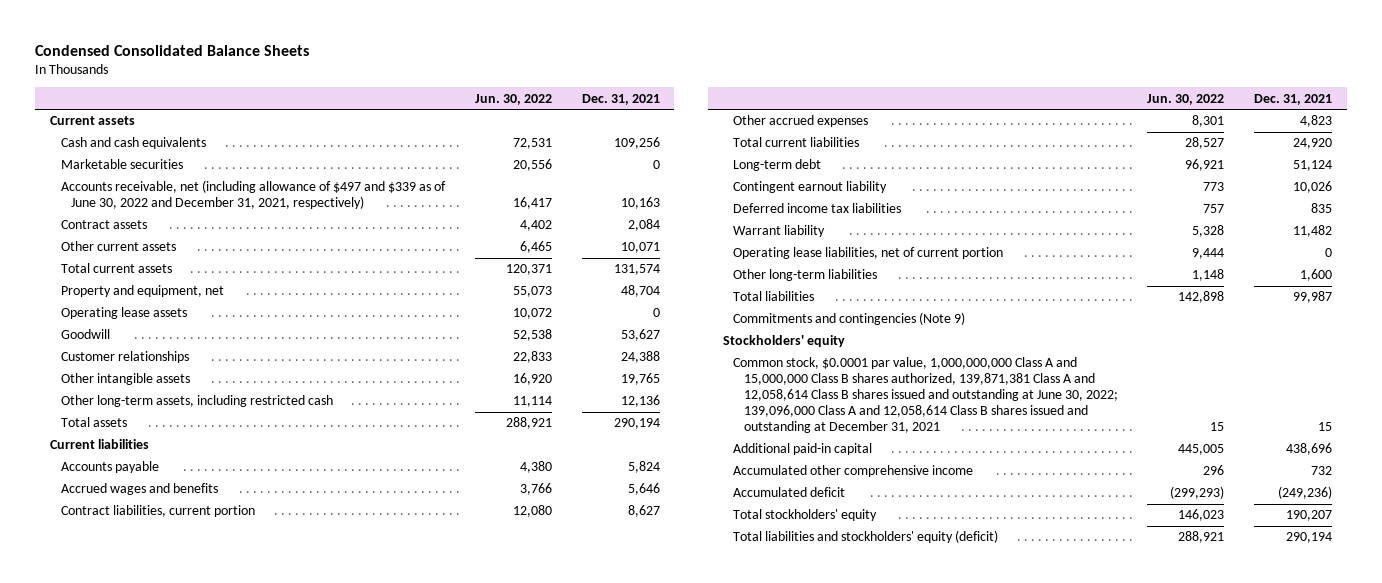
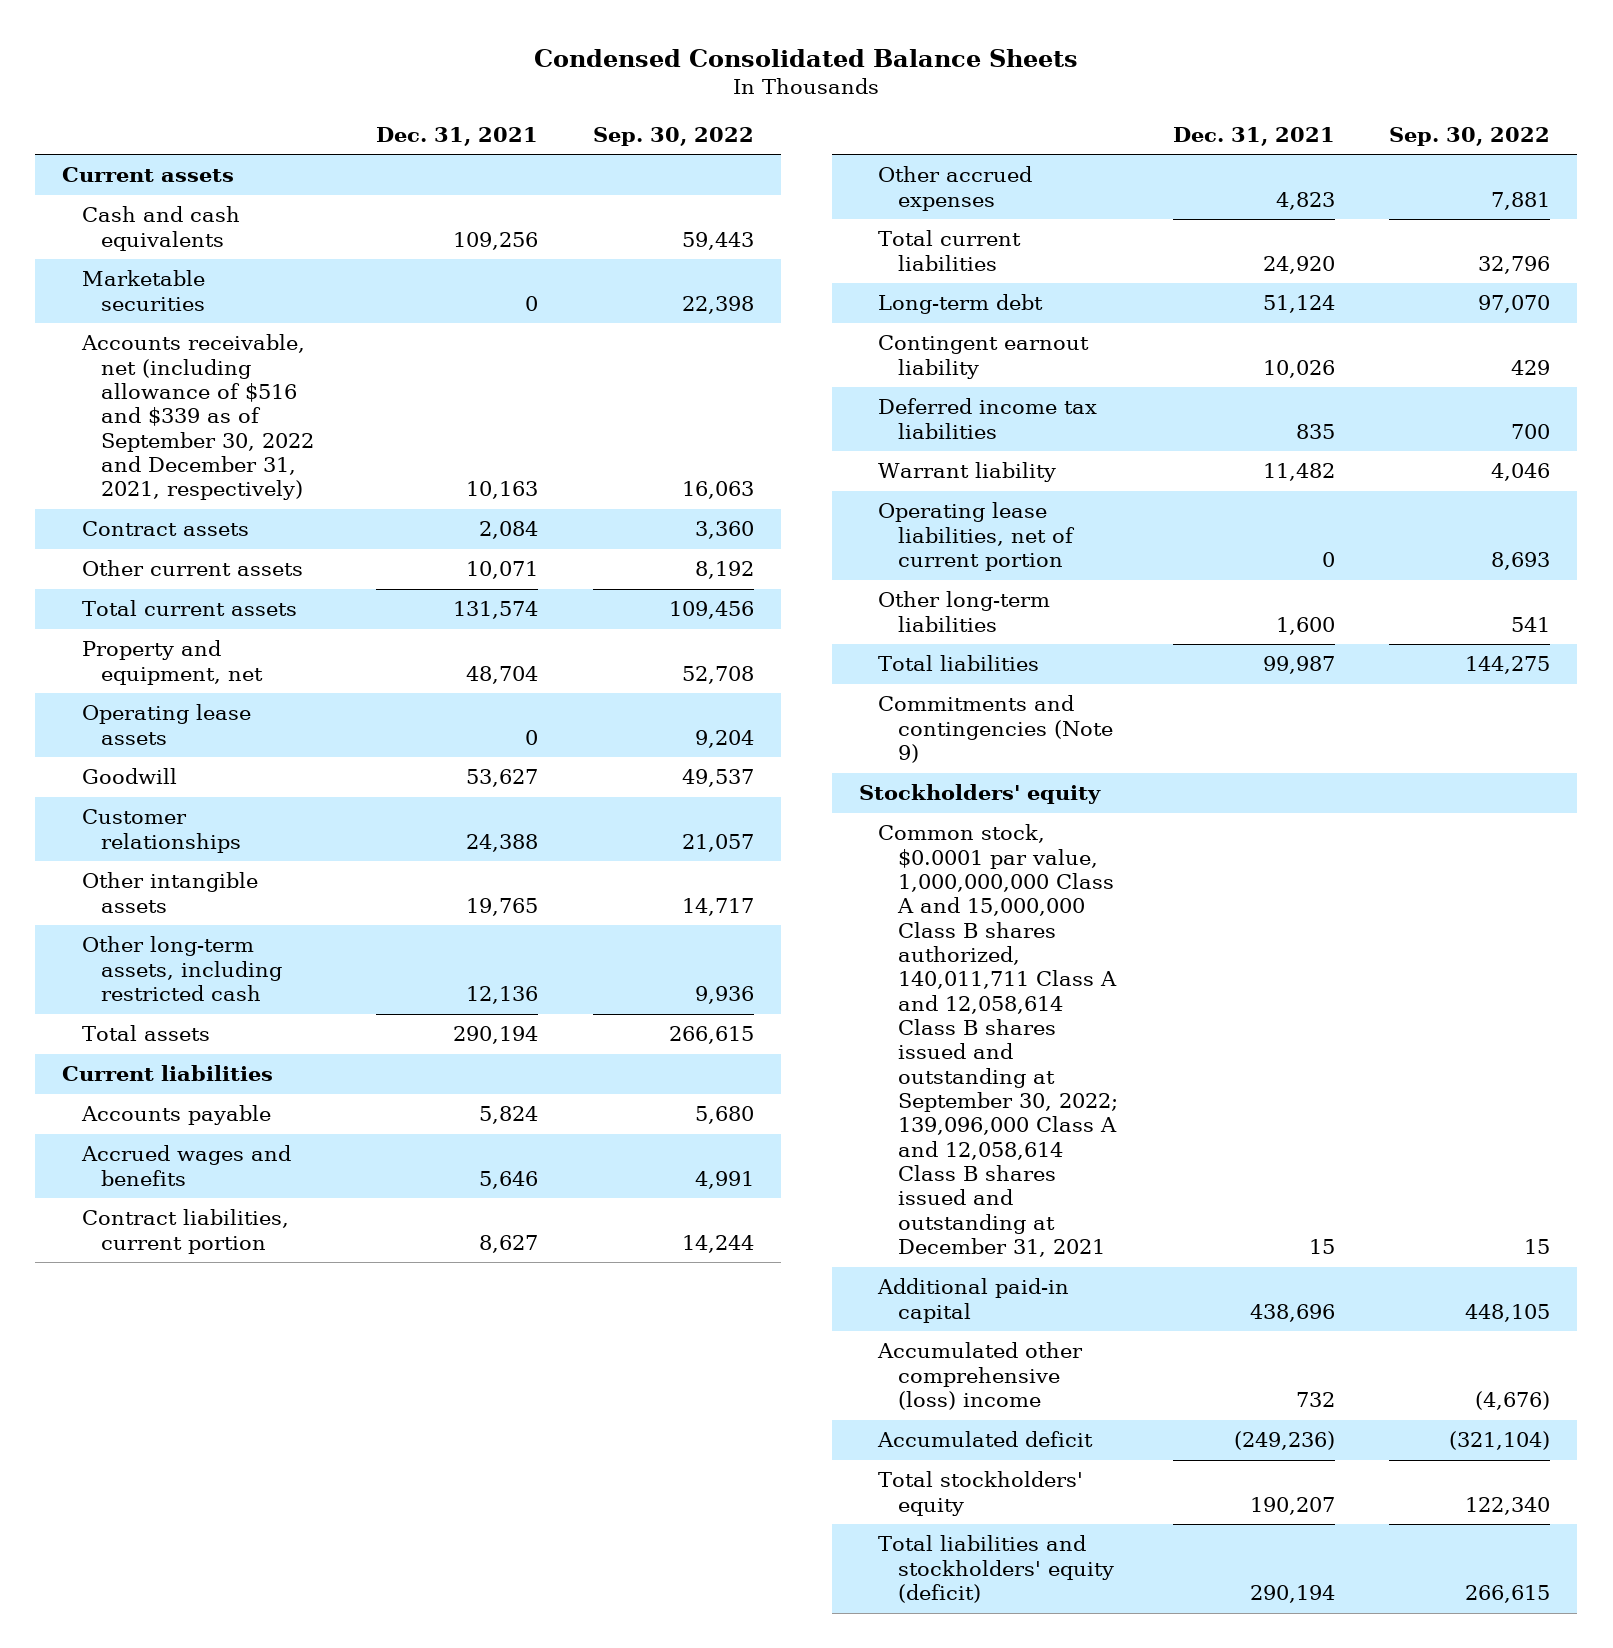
[474,93,552,105] Jun. 30, 2022 -> none
none -> [592,126,754,146] Sep. 30, 2022
[60,180,446,210] Accounts receivable, net (including allowance of $497 and $339 as of June 30, 2022 and December 31, 2021, respectively) -> [80,334,315,501] Accounts receivable, net (including allowance of $516 and $339 as of September 30, 2022 and December 31, 2021, respectively)
[733,357,1118,434] Common stock, $0.0001 par value, 1,000,000,000 Class A and 15,000,000 Class B shares authorized, 139,871,381 Class A and 12,058,614 Class B shares issued and outstanding at June 30, 2022; 139,096,000 Class A and 12,058,614 Class B shares issued and outstanding at December 31, 2021 -> [878,824,1118,1258] Common stock, $0.0001 par value, 1,000,000,000 Class A and 15,000,000 Class B shares authorized, 140,011,711 Class A and 12,058,614 Class B shares issued and outstanding at September 30, 2022; 139,096,000 Class A and 12,058,614 Class B shares issued and outstanding at December 31, 2021
[733,465,974,478] Accumulated other comprehensive income -> [877,1342,1084,1411] Accumulated other comprehensive (loss) income

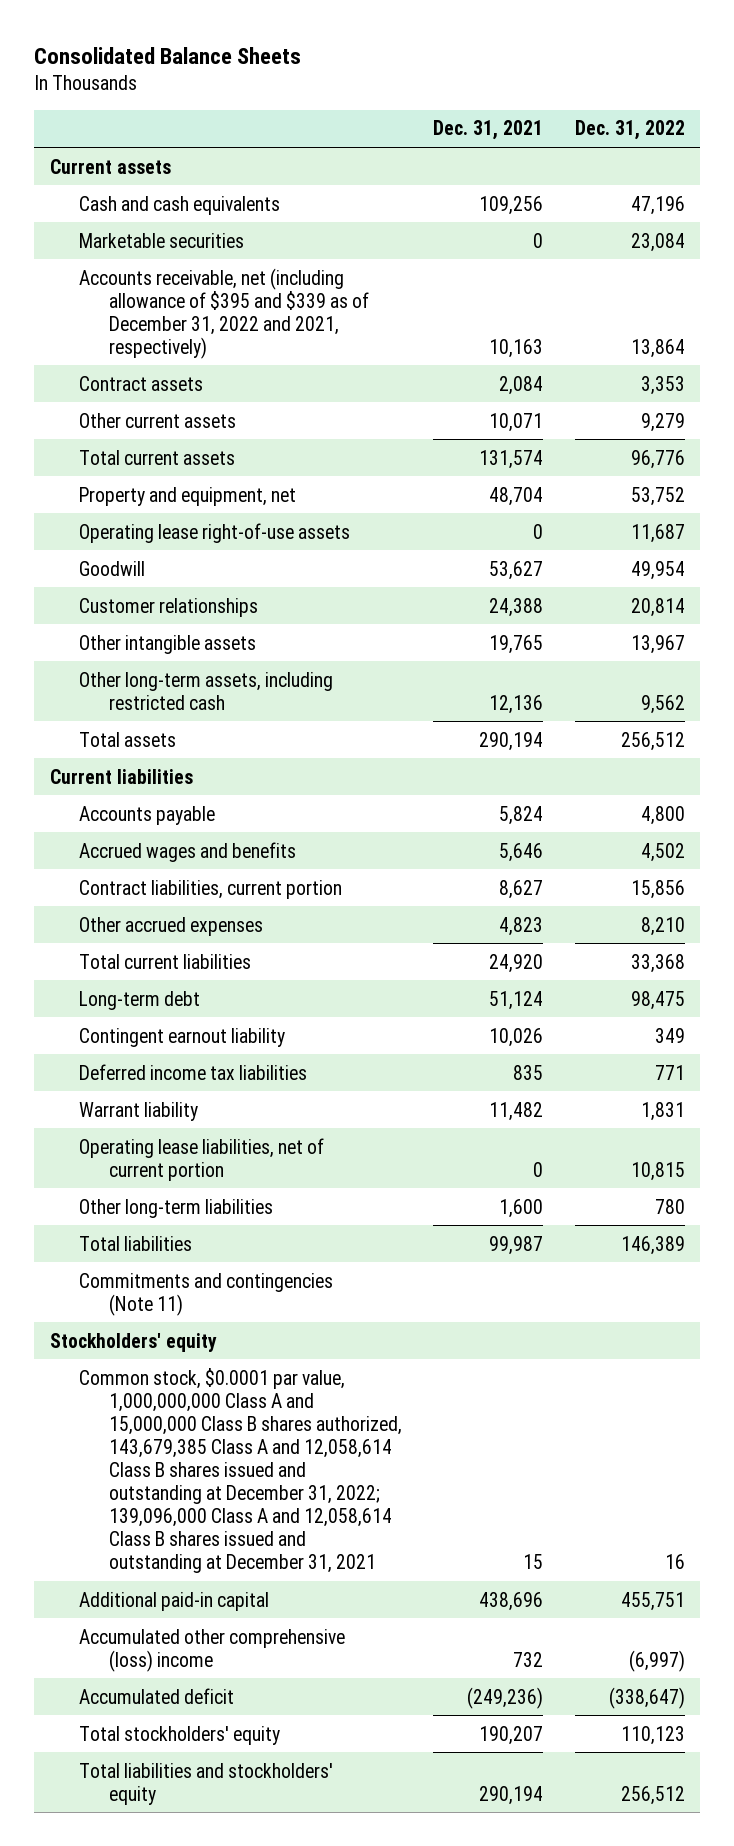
[534,48,1079,67] Condensed Consolidated Balance Sheets -> [33,47,301,65] Consolidated Balance Sheets
[592,126,754,146] Sep. 30, 2022 -> none
none -> [574,120,685,141] Dec. 31, 2022
[80,334,315,501] Accounts receivable, net (including allowance of $516 and $339 as of September 30, 2022 and December 31, 2021, respectively) -> [79,267,370,359] Accounts receivable, net (including allowance of $395 and $339 as of December 31, 2022 and 2021, respectively)
[81,704,251,745] Operating lease assets -> [79,522,351,543] Operating lease right-of-use assets
[878,695,1113,764] Commitments and contingencies (Note 9) -> [79,1272,334,1316] Commitments and contingencies (Note 11)
[878,824,1118,1258] Common stock, $0.0001 par value, 1,000,000,000 Class A and 15,000,000 Class B shares authorized, 140,011,711 Class A and 12,058,614 Class B shares issued and outstanding at September 30, 2022; 139,096,000 Class A and 12,058,614 Class B shares issued and outstanding at December 31, 2021 -> [79,1367,403,1573] Common stock, $0.0001 par value, 1,000,000,000 Class A and 15,000,000 Class B shares authorized, 143,679,385 Class A and 12,058,614 Class B shares issued and outstanding at December 31, 2022; 139,096,000 Class A and 12,058,614 Class B shares issued and outstanding at December 31, 2021
[878,1535,1114,1604] Total liabilities and stockholders' equity (deficit) -> [79,1762,334,1805] Total liabilities and stockholders' equity

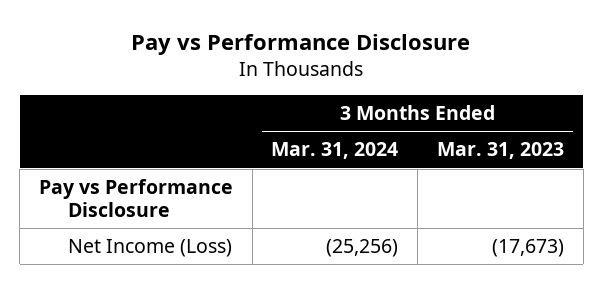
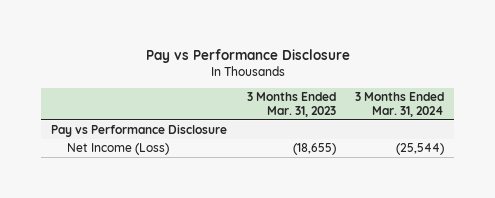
[326,239,399,258] (25,256) -> [396,143,445,156] (25,544)
[491,239,564,258] (17,673) -> [292,143,336,156] (18,655)

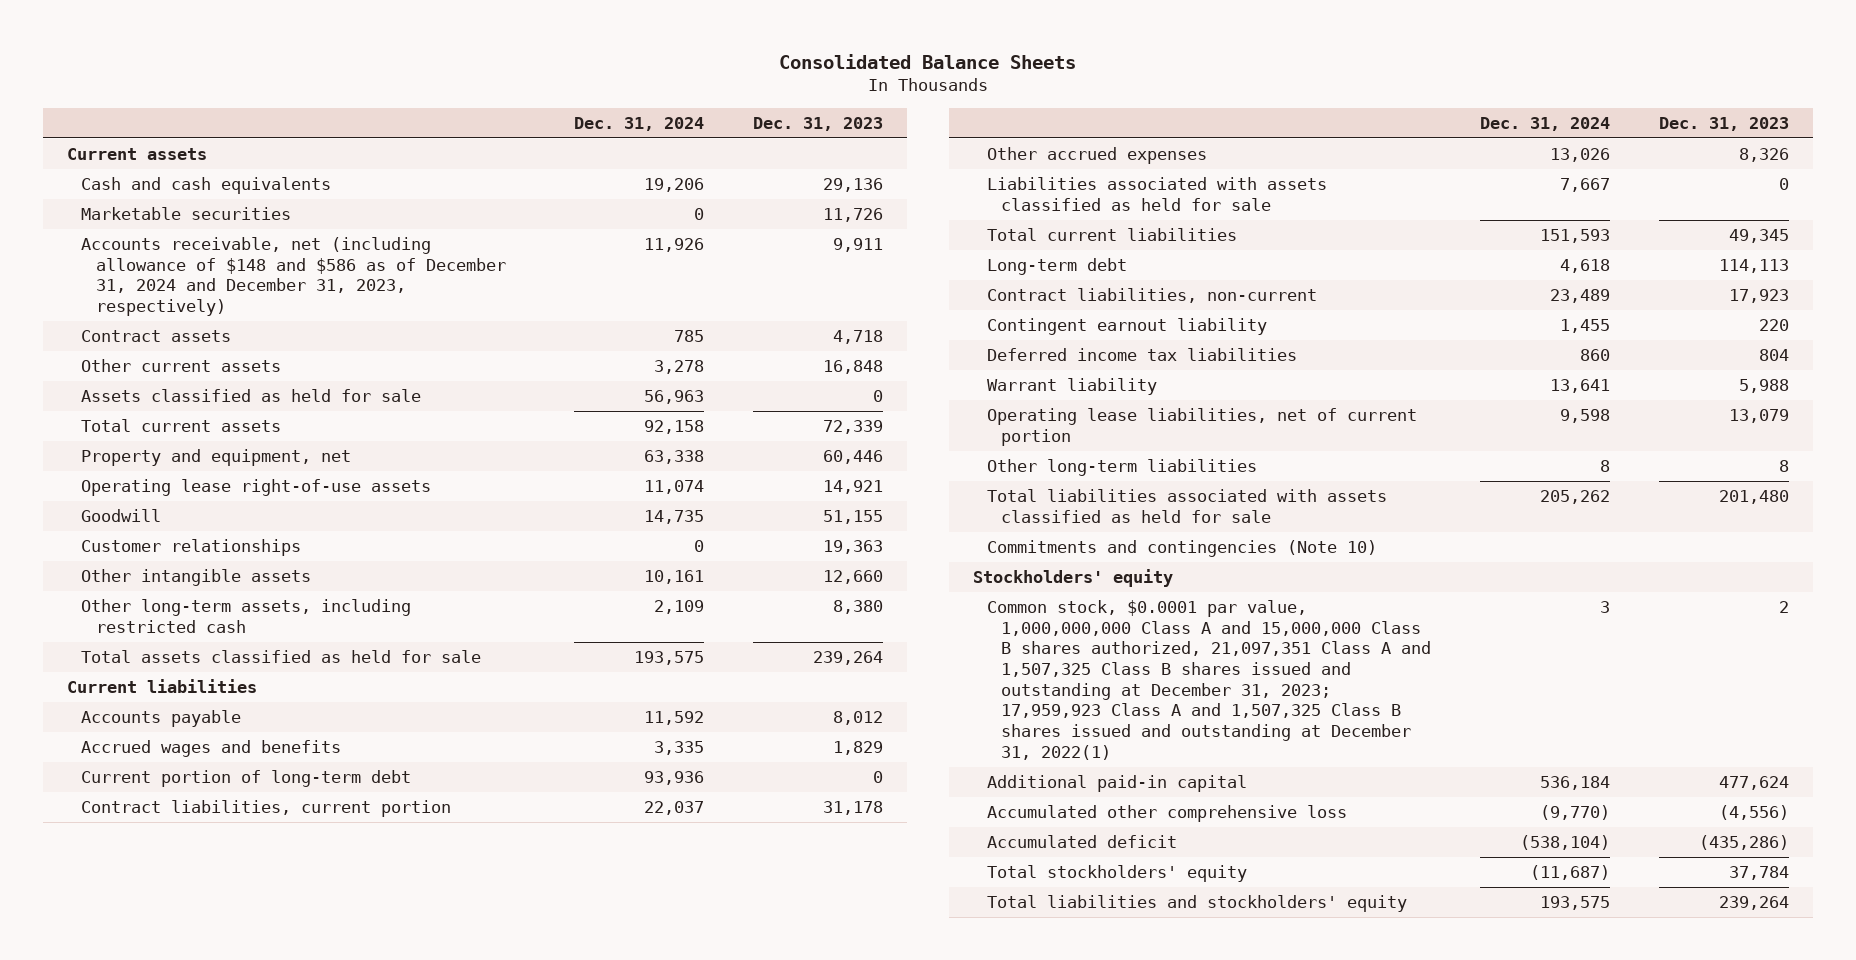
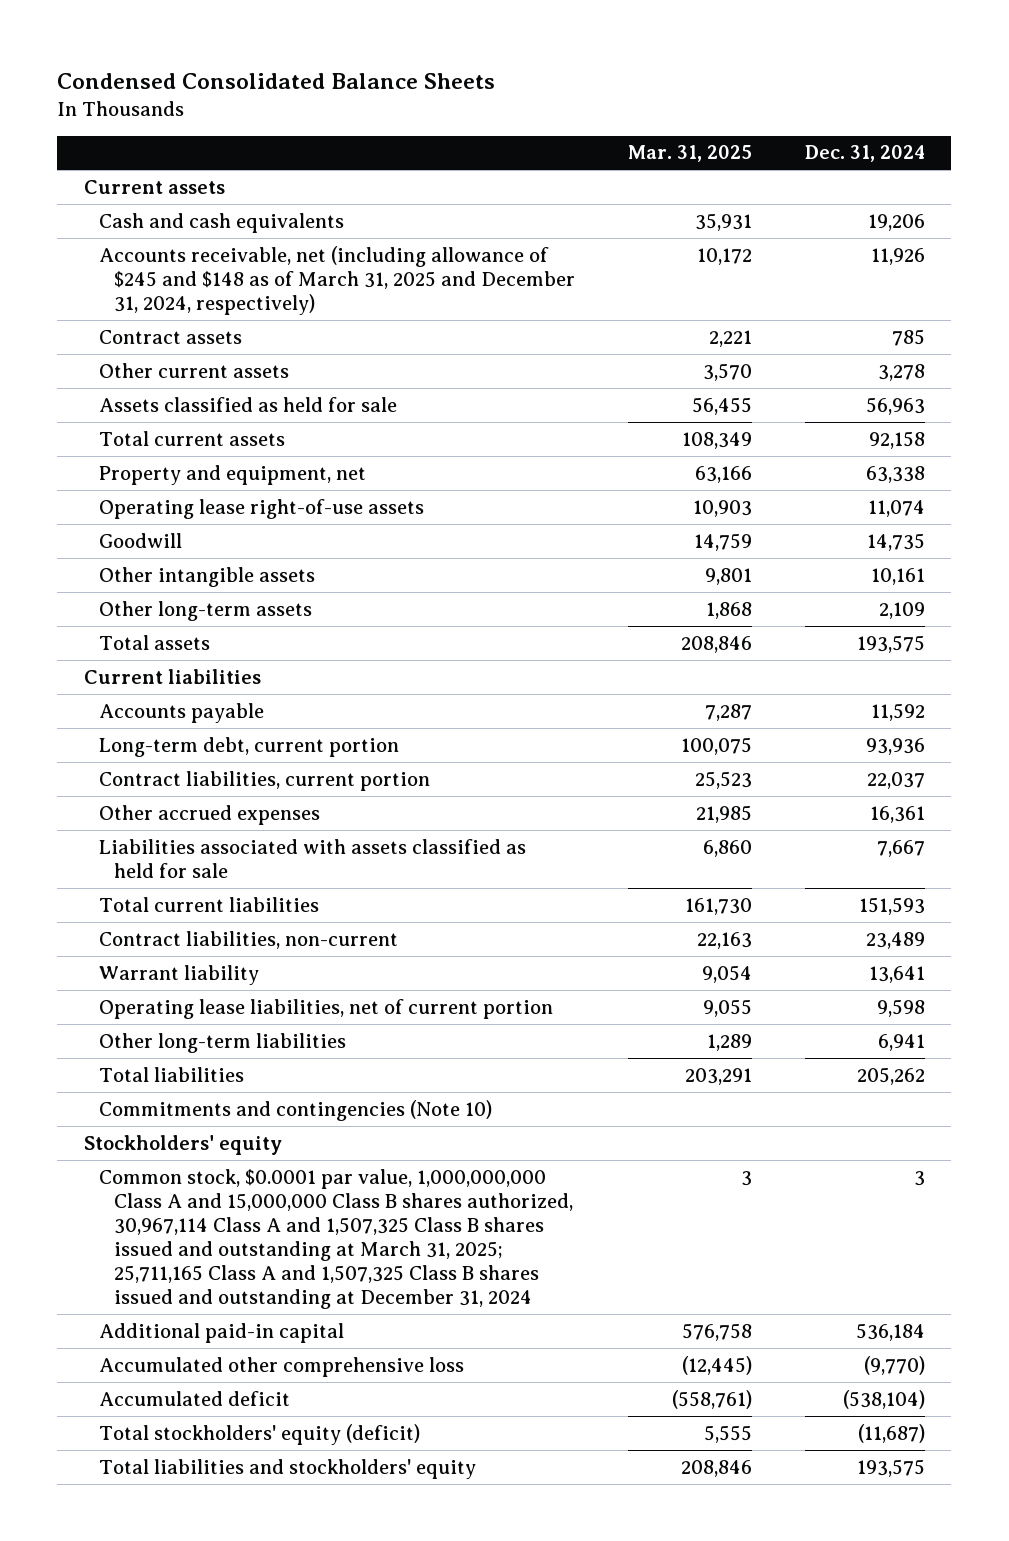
[779,53,1077,69] Consolidated Balance Sheets -> [57,72,496,89] Condensed Consolidated Balance Sheets
[753,116,884,131] Dec. 31, 2023 -> none
none -> [628,145,753,163] Mar. 31, 2025
[81,207,292,221] Marketable securities -> none
[81,237,506,317] Accounts receivable, net (including allowance of $148 and $586 as of December 31, 2024 and December 31, 2023, respectively) -> [99,245,576,315] Accounts receivable, net (including allowance of $245 and $148 as of March 31, 2025 and December 31, 2024, respectively)
[81,539,302,557] Customer relationships -> none
[81,599,412,633] Other long-term assets, including restricted cash -> [99,600,313,621] Other long-term assets
[81,650,482,664] Total assets classified as held for sale -> [99,634,211,650] Total assets
[81,740,342,758] Accrued wages and benefits -> none
[81,770,412,788] Current portion of long-term debt -> [99,736,400,757] Long-term debt, current portion
[1550,148,1611,163] 13,026 -> [869,805,925,823] 16,361
[987,258,1128,276] Long-term debt -> none
[987,318,1268,336] Contingent earnout liability -> none
[987,348,1298,362] Deferred income tax liabilities -> none
[1600,460,1611,473] 8 -> [877,1033,925,1051] 6,941
[987,489,1388,523] Total liabilities associated with assets classified as held for sale -> [99,1066,245,1082] Total liabilities
[987,600,1432,760] Common stock, $0.0001 par value, 1,000,000,000 Class A and 15,000,000 Class B shares authorized, 21,097,351 Class A and 1,507,325 Class B shares issued and outstanding at December 31, 2023; 17,959,923 Class A and 1,507,325 Class B shares issued and outstanding at December 31, 2022(1) -> [99,1168,574,1309] Common stock, $0.0001 par value, 1,000,000,000 Class A and 15,000,000 Class B shares authorized, 30,967,114 Class A and 1,507,325 Class B shares issued and outstanding at March 31, 2025; 25,711,165 Class A and 1,507,325 Class B shares issued and outstanding at December 31, 2024
[987,865,1248,883] Total stockholders' equity -> [99,1423,421,1445] Total stockholders' equity (deficit)

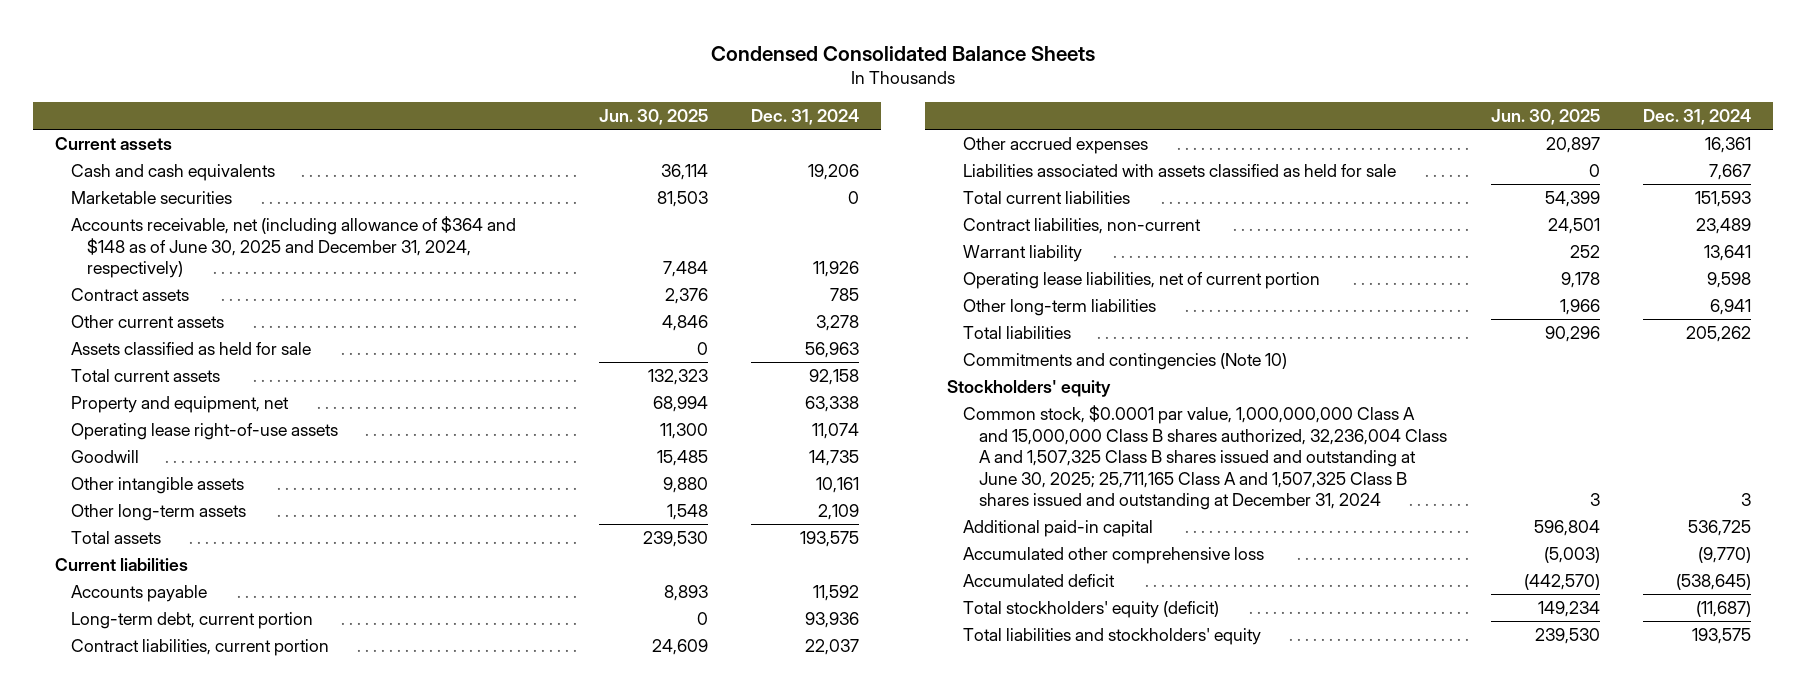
[628,145,753,163] Mar. 31, 2025 -> none
none -> [598,109,708,126] Jun. 30, 2025
none -> [70,191,232,205] Marketable securities
[99,245,576,315] Accounts receivable, net (including allowance of $245 and $148 as of March 31, 2025 and December 31, 2024, respectively) -> [70,216,516,279] Accounts receivable, net (including allowance of $364 and $148 as of June 30, 2025 and December 31, 2024, respectively)
[99,1168,574,1309] Common stock, $0.0001 par value, 1,000,000,000 Class A and 15,000,000 Class B shares authorized, 30,967,114 Class A and 1,507,325 Class B shares issued and outstanding at March 31, 2025; 25,711,165 Class A and 1,507,325 Class B shares issued and outstanding at December 31, 2024 -> [963,405,1448,511] Common stock, $0.0001 par value, 1,000,000,000 Class A and 15,000,000 Class B shares authorized, 32,236,004 Class A and 1,507,325 Class B shares issued and outstanding at June 30, 2025; 25,711,165 Class A and 1,507,325 Class B shares issued and outstanding at December 31, 2024
[855,1322,925,1341] 536,184 -> [1688,520,1752,537] 536,725
[842,1389,925,1409] (538,104) -> [1676,574,1752,591] (538,645)

